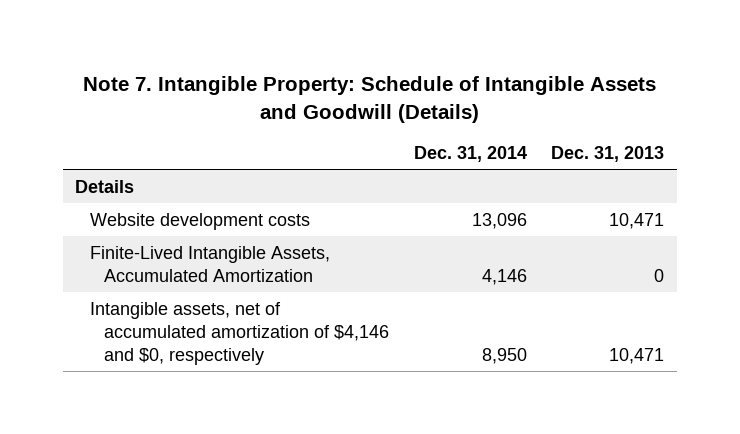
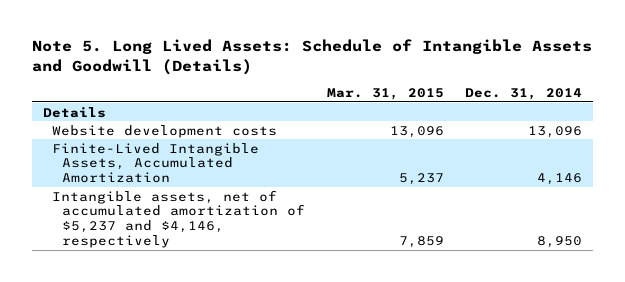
[82,75,656,123] Note 7. Intangible Property: Schedule of Intangible Assets and Goodwill (Details) -> [31,39,592,75] Note 5. Long Lived Assets: Schedule of Intangible Assets and Goodwill (Details)
[551,146,665,163] Dec. 31, 2013 -> none
none -> [326,88,444,101] Mar. 31, 2015
[89,301,389,366] Intangible assets, net of accumulated amortization of $4,146 and $0, respectively -> [52,189,306,248] Intangible assets, net of accumulated amortization of $5,237 and $4,146, respectively

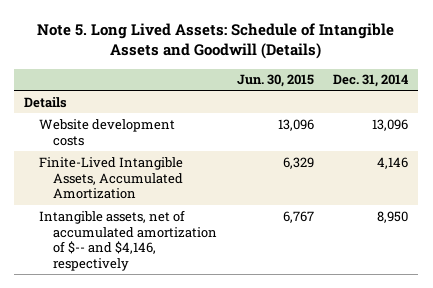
[326,88,444,101] Mar. 31, 2015 -> none
none -> [236,74,314,88] Jun. 30, 2015
[52,189,306,248] Intangible assets, net of accumulated amortization of $5,237 and $4,146, respectively -> [38,209,218,272] Intangible assets, net of accumulated amortization of $-- and $4,146, respectively

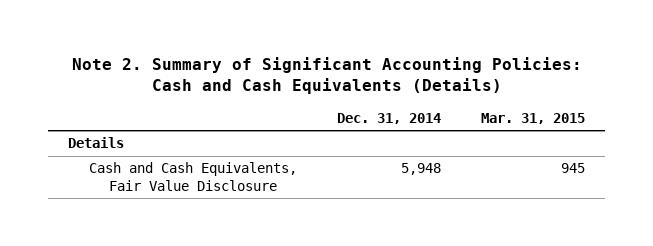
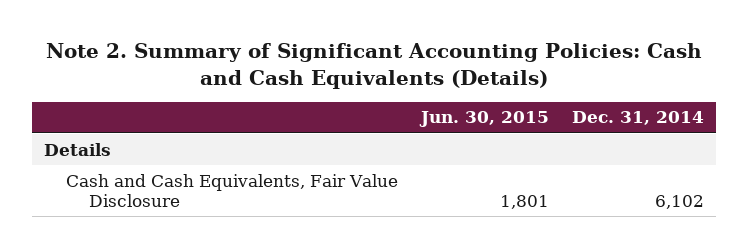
[481,112,586,124] Mar. 31, 2015 -> none
none -> [419,111,550,128] Jun. 30, 2015
[400,163,441,176] 5,948 -> [655,194,705,209] 6,102

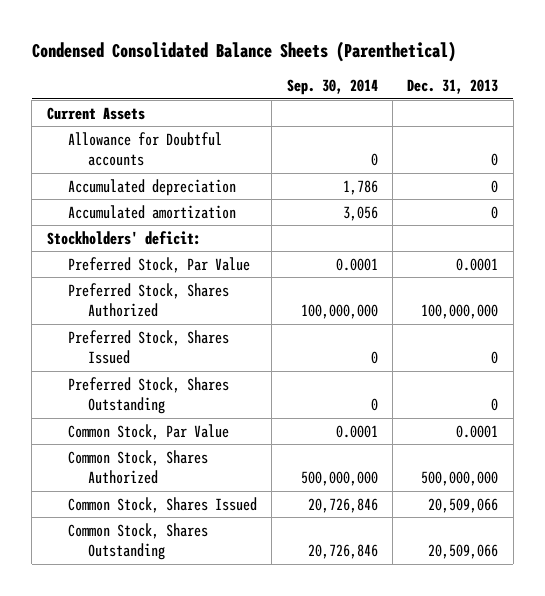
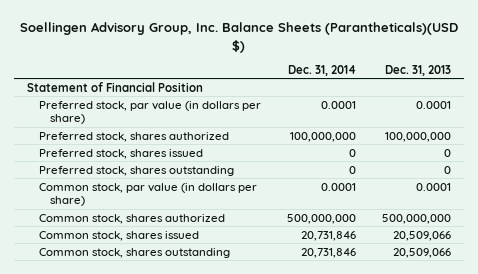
[31,40,456,62] Condensed Consolidated Balance Sheets (Parenthetical) -> [20,21,459,53] Soellingen Advisory Group, Inc. Balance Sheets (Parantheticals)(USD $)
[286,79,378,96] Sep. 30, 2014 -> none
none -> [287,64,356,76] Dec. 31, 2014
[46,106,145,120] Current Assets -> none
[67,131,222,167] Allowance for Doubtful accounts -> none
[67,178,236,196] Accumulated depreciation -> none
[67,204,236,219] Accumulated amortization -> none
[46,230,201,245] Stockholders' deficit: -> none
none -> [27,81,204,92] Statement of Financial Position
[67,256,250,273] Preferred Stock, Par Value -> [38,100,261,125] Preferred stock, par value (in dollars per share)
[67,282,229,318] Preferred Stock, Shares Authorized -> [38,131,229,142] Preferred stock, shares authorized
[67,329,229,365] Preferred Stock, Shares Issued -> [38,148,203,159] Preferred stock, shares issued
[67,376,229,415] Preferred Stock, Shares Outstanding -> [38,165,234,176] Preferred stock, shares outstanding
[67,423,229,440] Common Stock, Par Value -> [38,182,257,207] Common stock, par value (in dollars per share)
[67,449,208,485] Common Stock, Shares Authorized -> [38,213,225,224] Common stock, shares authorized
[67,496,257,513] Common Stock, Shares Issued -> [38,230,199,241] Common stock, shares issued
[67,522,208,561] Common Stock, Shares Outstanding -> [38,247,230,258] Common stock, shares outstanding

